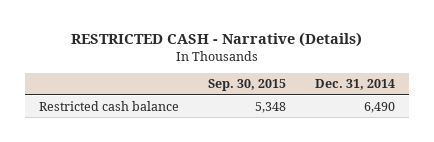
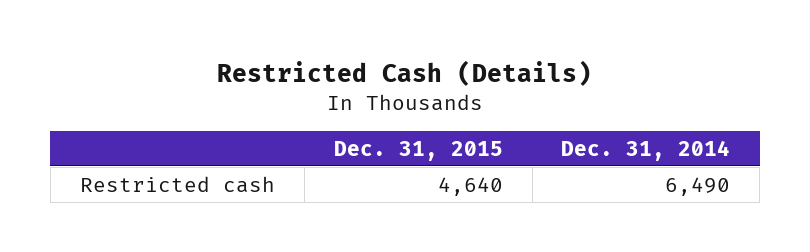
[71,32,363,48] RESTRICTED CASH - Narrative (Details) -> [217,60,593,87] Restricted Cash (Details)
[208,79,287,92] Sep. 30, 2015 -> none
none -> [333,140,503,161] Dec. 31, 2015
[39,101,180,112] Restricted cash balance -> [79,175,275,193] Restricted cash

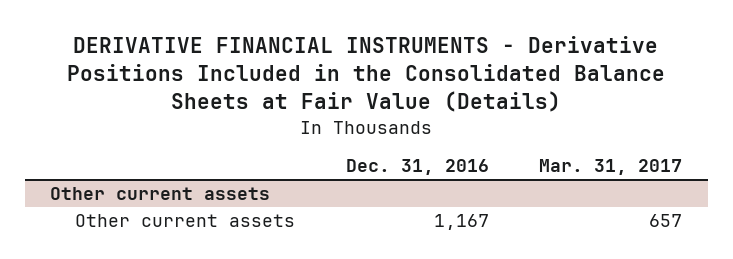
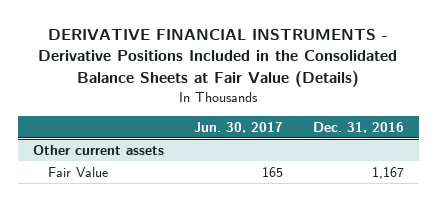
[539,159,683,176] Mar. 31, 2017 -> none
none -> [193,121,283,133] Jun. 30, 2017
[74,214,295,228] Other current assets -> [47,166,108,177] Fair Value

